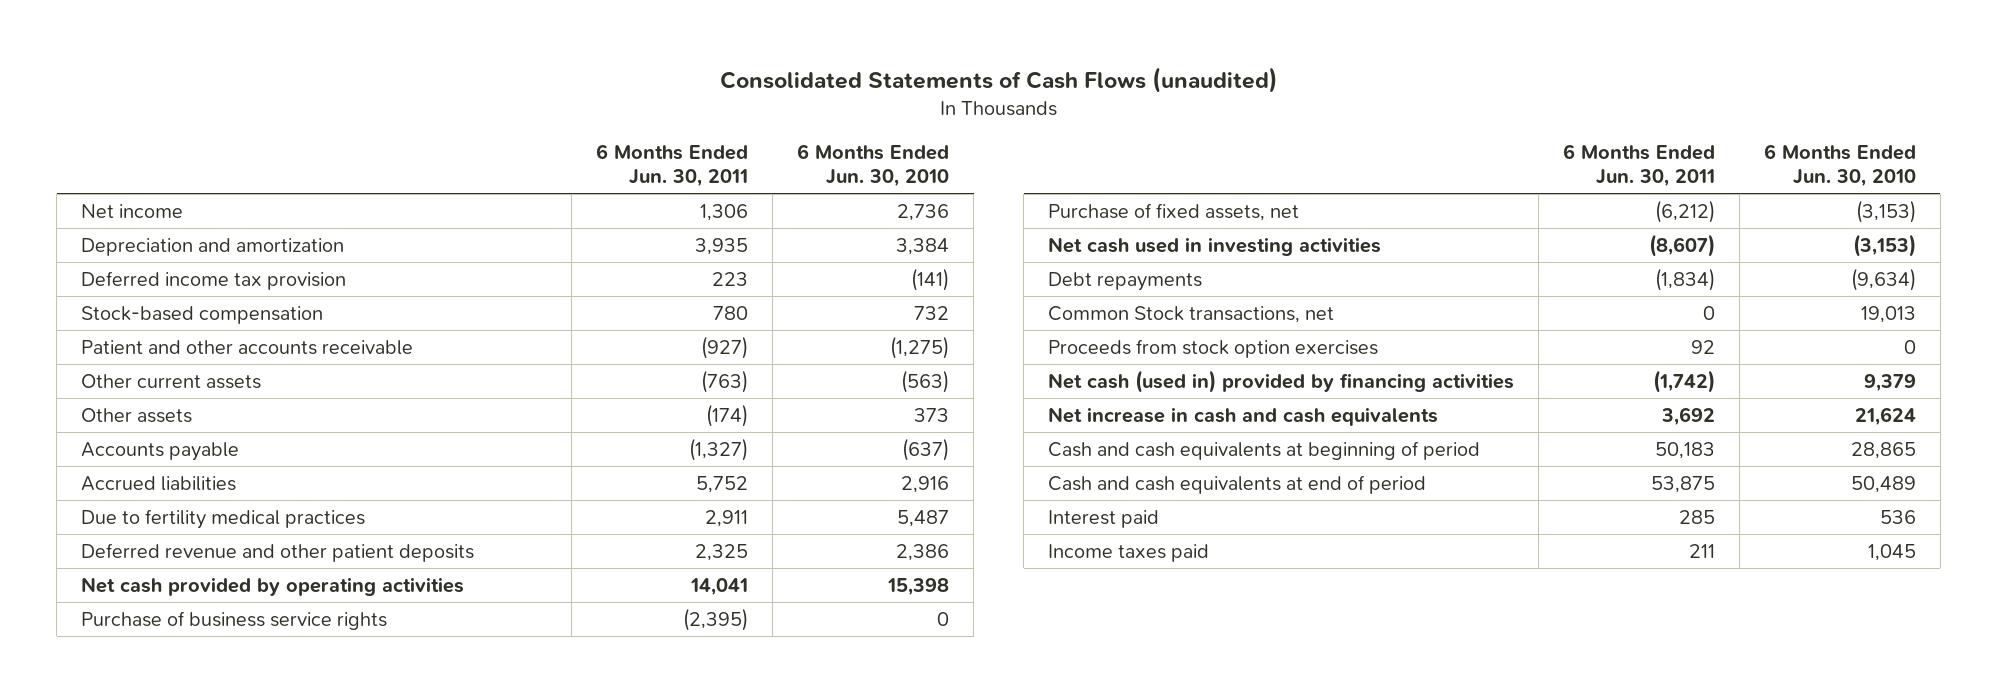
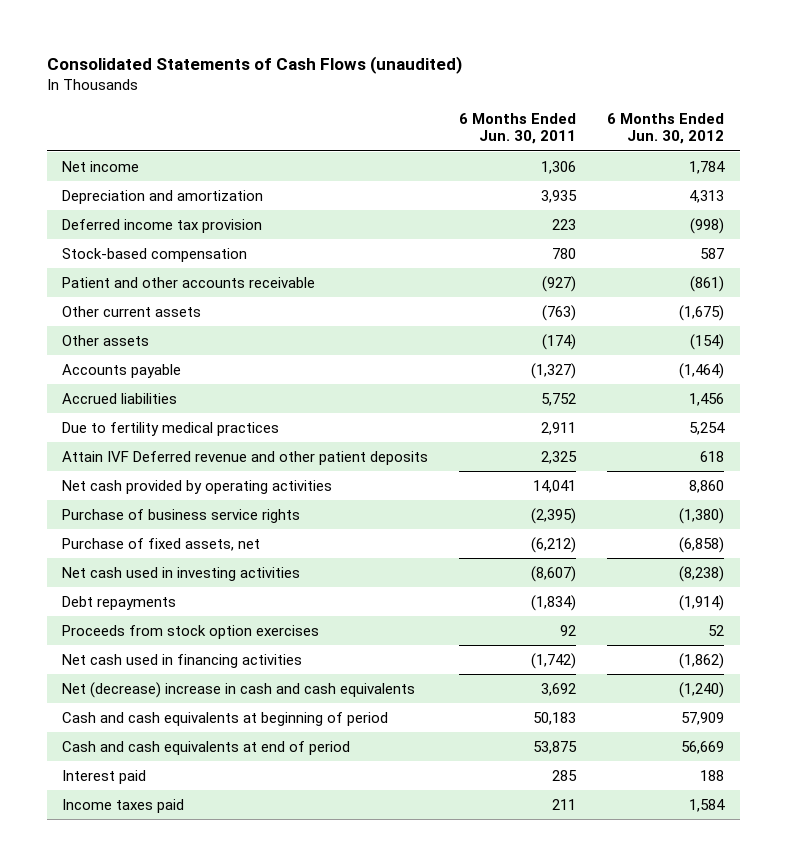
[797,143,950,188] 6 Months Ended Jun. 30, 2010 -> none
none -> [607,113,725,145] 6 Months Ended Jun. 30, 2012
[81,542,475,562] Deferred revenue and other patient deposits -> [62,450,429,465] Attain IVF Deferred revenue and other patient deposits
[1048,305,1335,323] Common Stock transactions, net -> none
[1048,369,1515,393] Net cash (used in) provided by financing activities -> [62,653,303,668] Net cash used in financing activities
[1048,406,1439,426] Net increase in cash and cash equivalents -> [62,681,416,698] Net (decrease) increase in cash and cash equivalents

